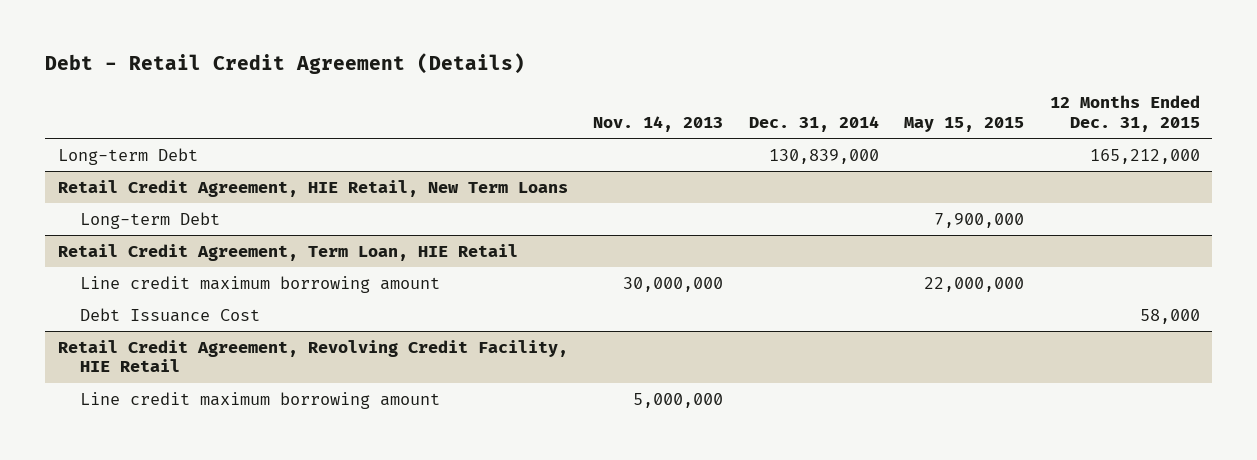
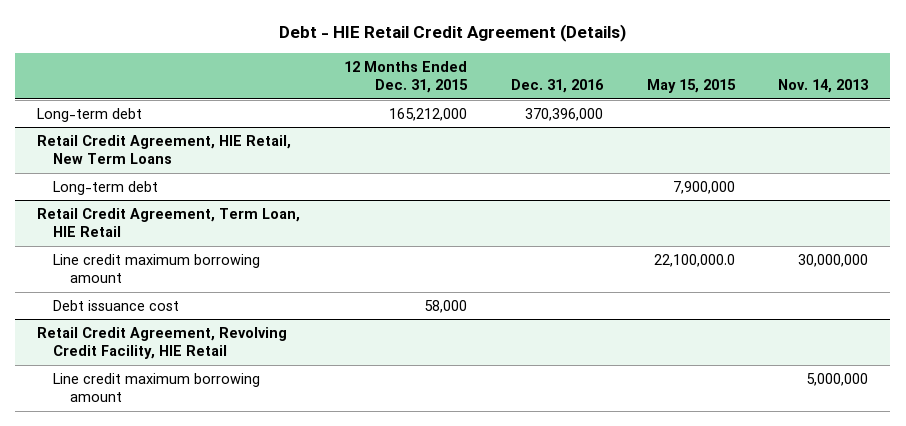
[44,53,525,75] Debt - Retail Credit Agreement (Details) -> [278,24,626,43] Debt - HIE Retail Credit Agreement (Details)
[748,116,879,133] Dec. 31, 2014 -> none
none -> [510,79,604,94] Dec. 31, 2016
[57,147,198,165] Long-term Debt -> [37,107,143,122] Long-term debt
[79,211,220,229] Long-term Debt -> [53,180,159,195] Long-term debt
[924,276,1025,292] 22,000,000 -> [653,253,735,267] 22,100,000.0
[79,307,260,322] Debt Issuance Cost -> [53,299,180,311] Debt issuance cost

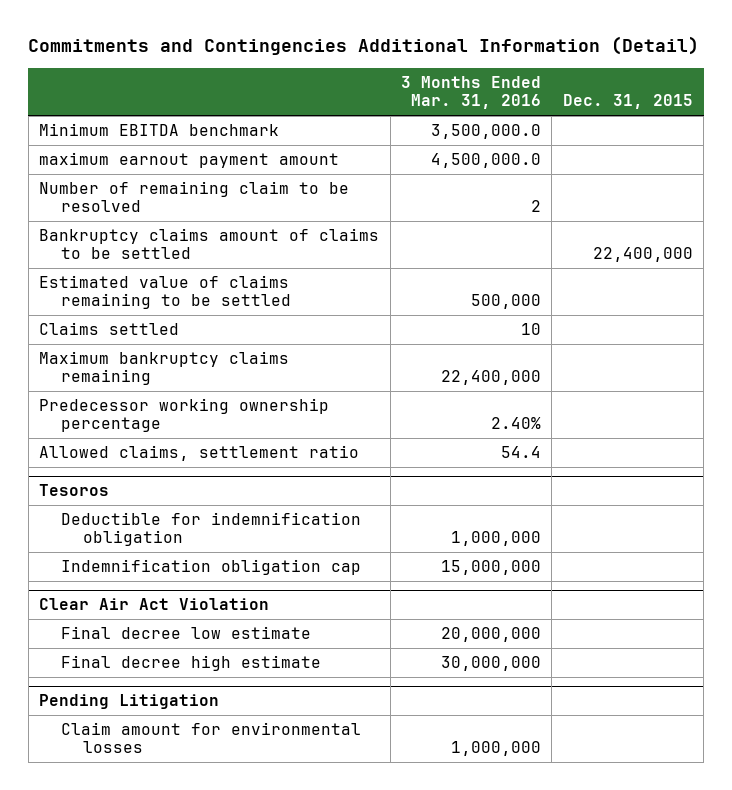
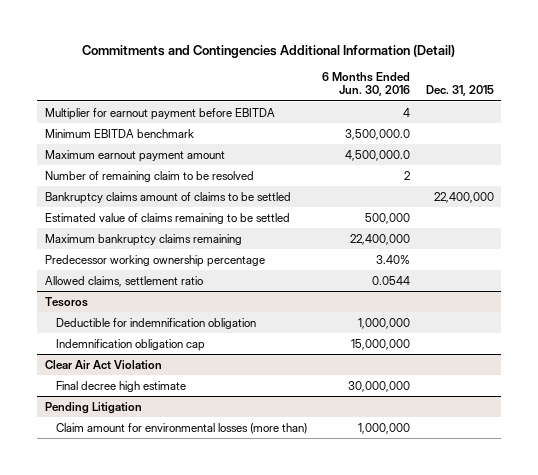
[401,75,542,109] 3 Months Ended Mar. 31, 2016 -> none
none -> [322,71,411,97] 6 Months Ended Jun. 30, 2016
none -> [44,107,275,120] Multiplier for earnout payment before EBITDA
[39,152,340,169] maximum earnout payment amount -> [44,149,225,162] Maximum earnout payment amount
[39,322,180,336] Claims settled -> none
[60,626,311,640] Final decree low estimate -> none
[60,722,361,754] Claim amount for environmental losses -> [56,422,308,434] Claim amount for environmental losses (more than)

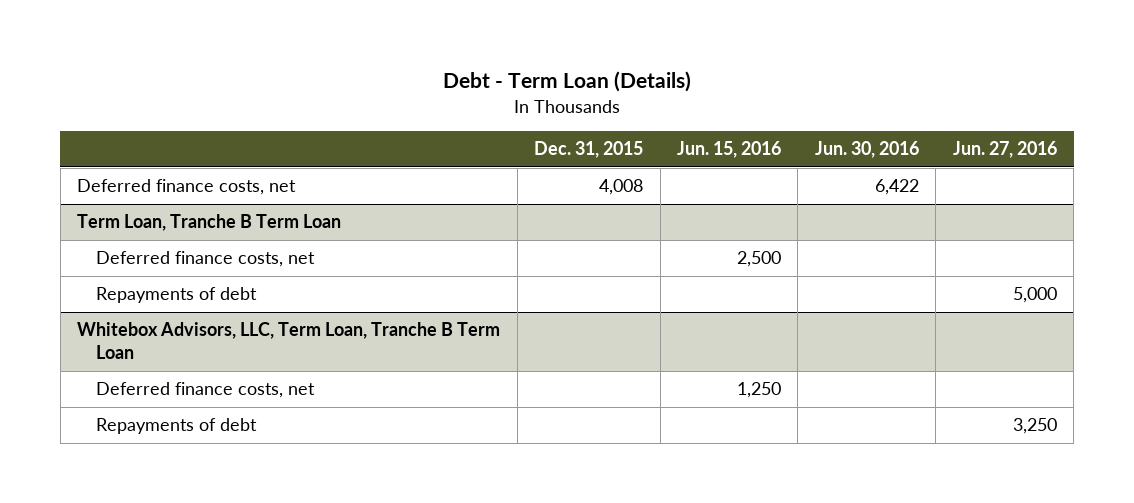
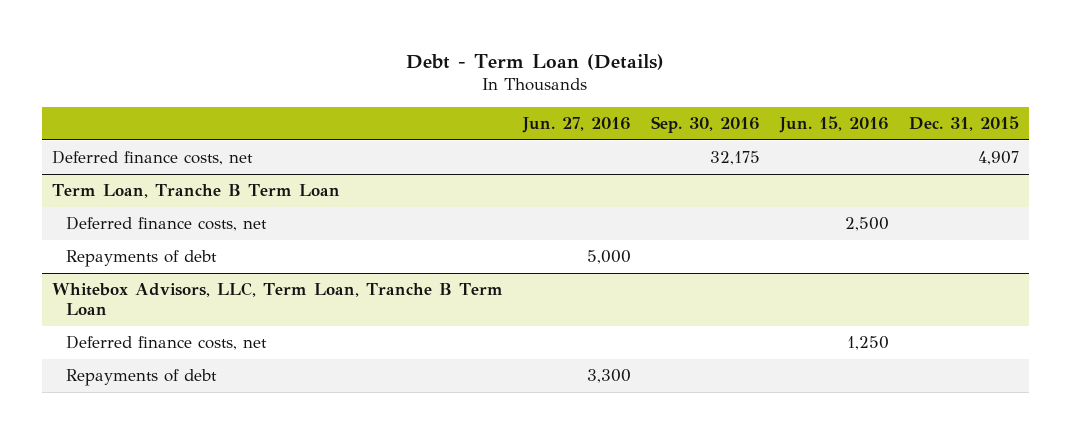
[814,141,919,159] Jun. 30, 2016 -> none
none -> [650,116,760,134] Sep. 30, 2016
[599,179,644,196] 4,008 -> [978,151,1020,166] 4,907
[1012,418,1057,435] 3,250 -> [586,369,631,384] 3,300

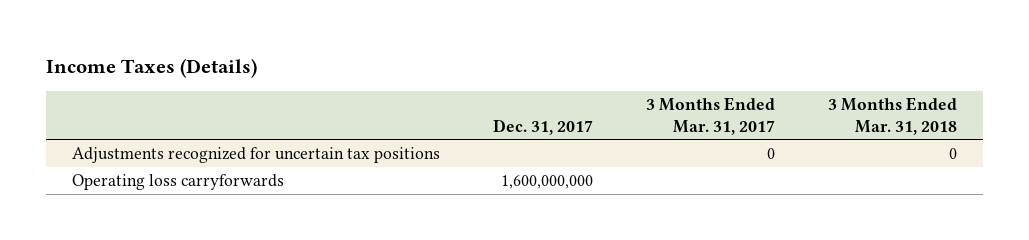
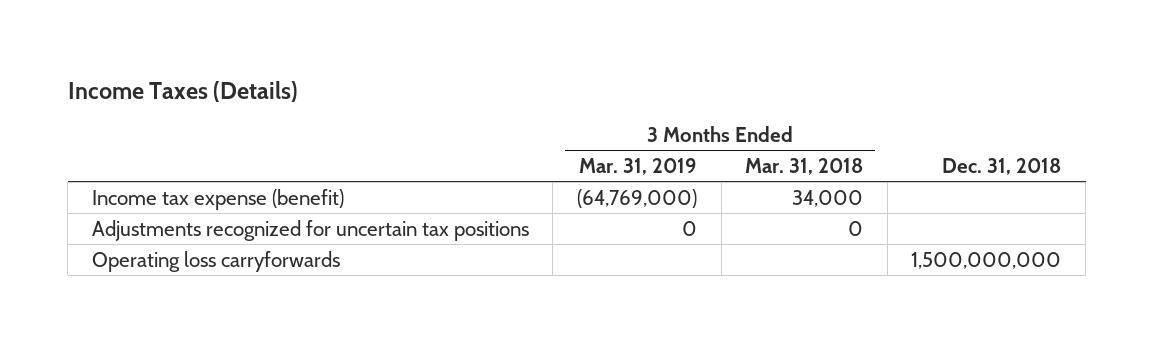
[493,118,594,135] Dec. 31, 2017 -> none
[645,97,775,135] 3 Months Ended Mar. 31, 2017 -> none
none -> [578,158,697,176] Mar. 31, 2019
none -> [942,158,1062,176] Dec. 31, 2018
none -> [91,188,344,210] Income tax expense (benefit)

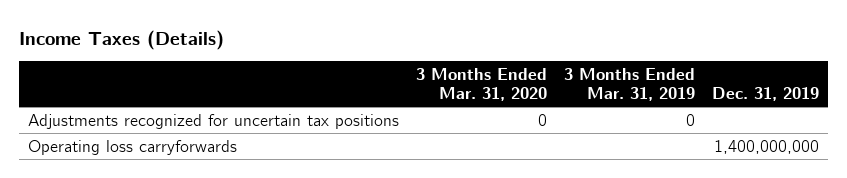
[745,158,864,176] Mar. 31, 2018 -> none
[942,158,1062,176] Dec. 31, 2018 -> none
none -> [415,67,547,102] 3 Months Ended Mar. 31, 2020
none -> [712,87,820,102] Dec. 31, 2019
[91,188,344,210] Income tax expense (benefit) -> none

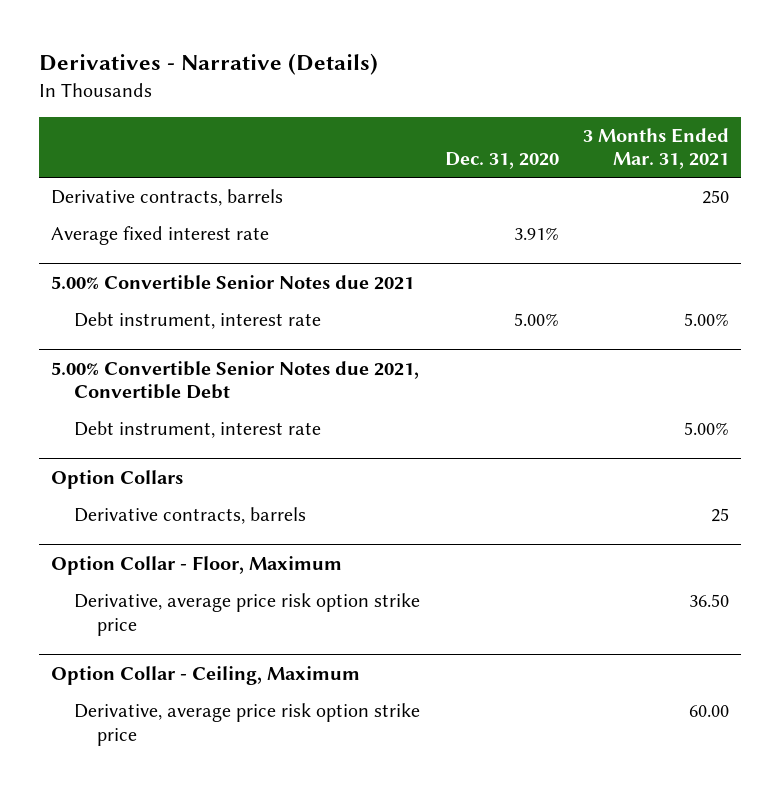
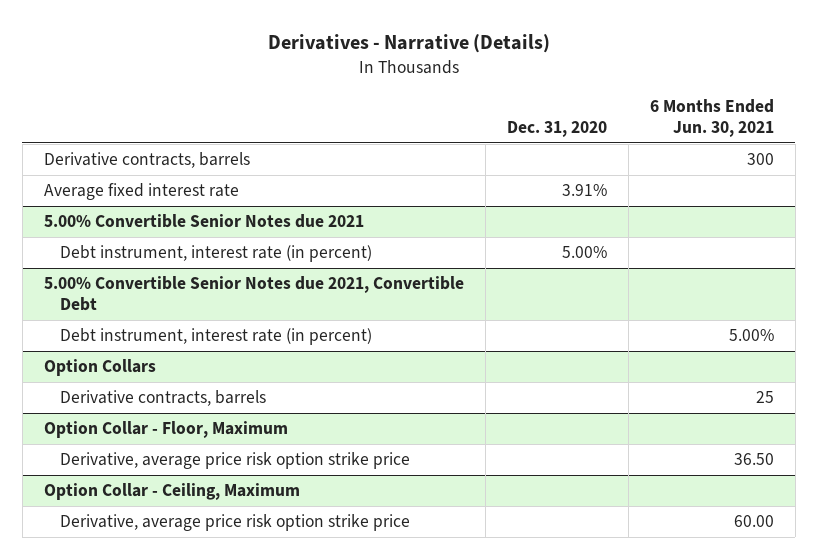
[583,127,730,170] 3 Months Ended Mar. 31, 2021 -> none
none -> [649,98,774,137] 6 Months Ended Jun. 30, 2021
[74,312,322,330] Debt instrument, interest rate -> [60,245,373,263] Debt instrument, interest rate (in percent)
[74,421,322,439] Debt instrument, interest rate -> [60,328,373,346] Debt instrument, interest rate (in percent)

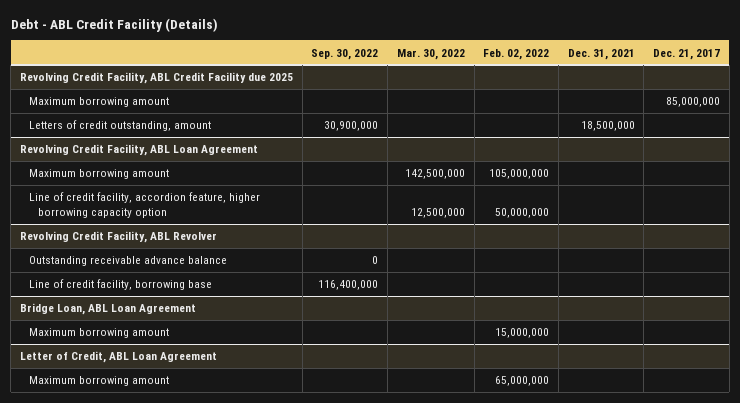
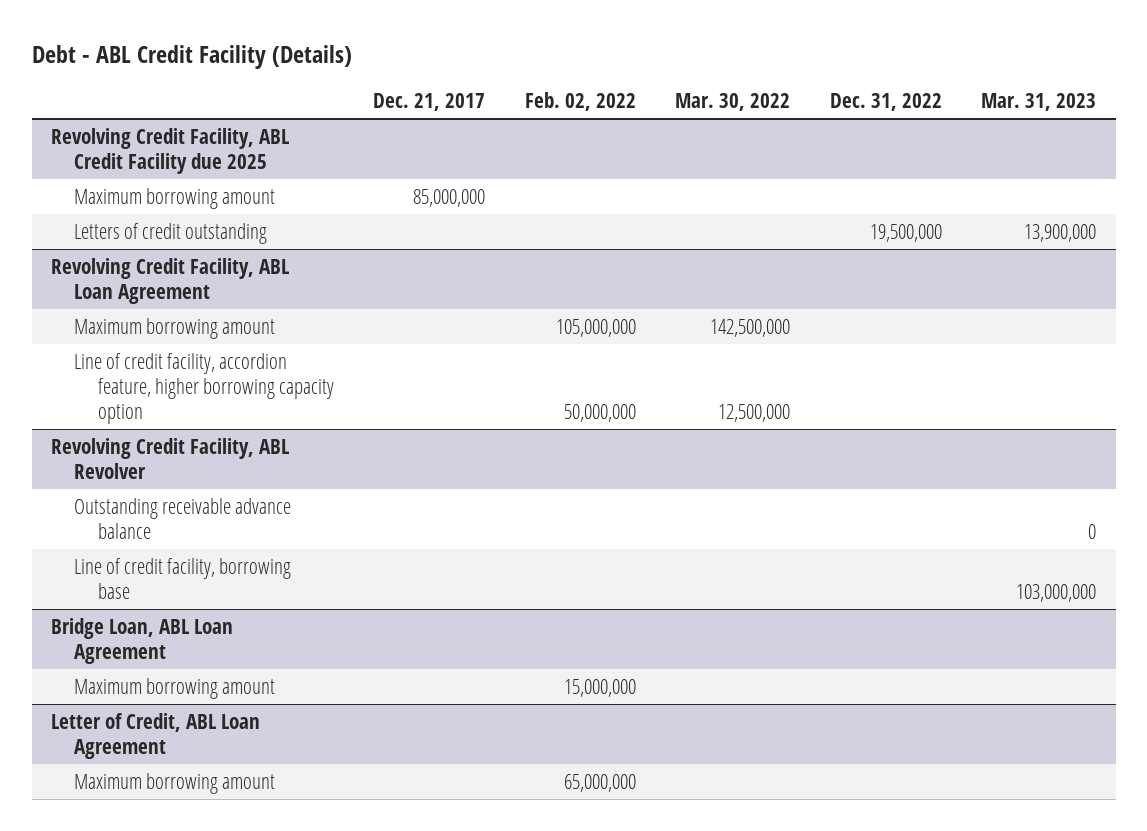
[311,48,379,60] Sep. 30, 2022 -> none
[567,48,635,60] Dec. 31, 2021 -> none
none -> [829,92,942,111] Dec. 31, 2022
none -> [981,92,1097,111] Mar. 31, 2023
[29,120,212,132] Letters of credit outstanding, amount -> [74,222,268,244] Letters of credit outstanding

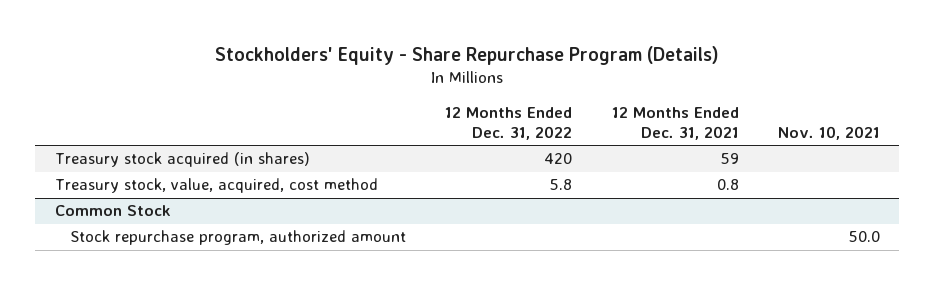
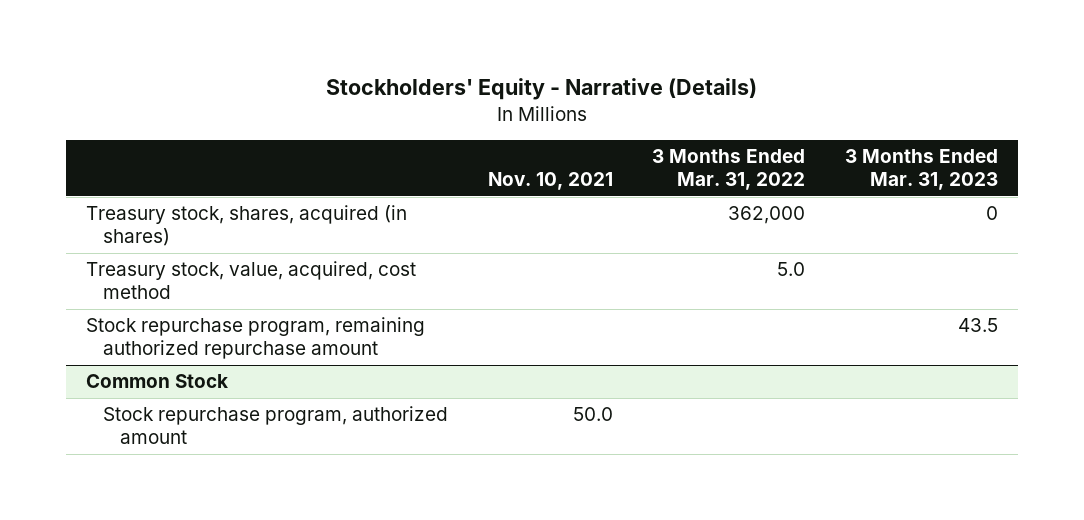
[215,45,720,65] Stockholders' Equity - Share Repurchase Program (Details) -> [325,78,757,101] Stockholders' Equity - Narrative (Details)
[445,106,573,140] 12 Months Ended Dec. 31, 2022 -> none
[611,106,739,140] 12 Months Ended Dec. 31, 2021 -> none
none -> [652,149,806,191] 3 Months Ended Mar. 31, 2022
none -> [844,149,998,191] 3 Months Ended Mar. 31, 2023
[55,152,311,168] Treasury stock acquired (in shares) -> [85,205,407,247] Treasury stock, shares, acquired (in shares)
none -> [85,317,425,360] Stock repurchase program, remaining authorized repurchase amount

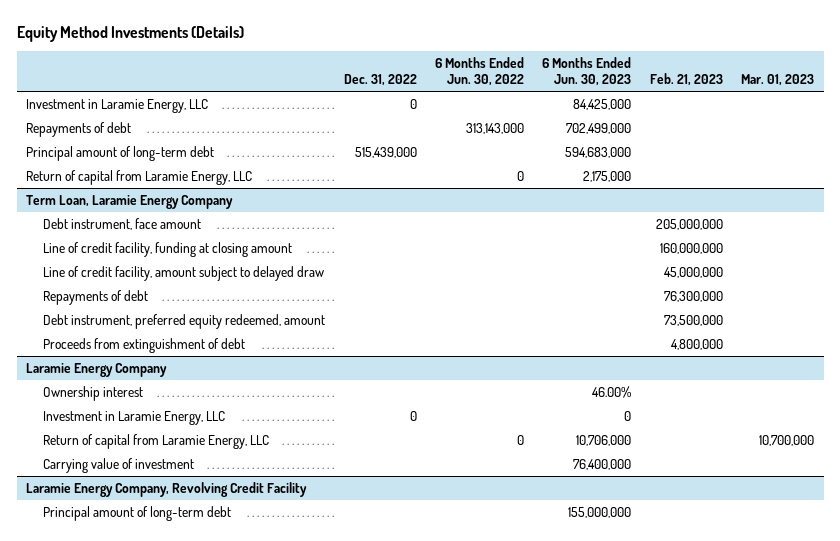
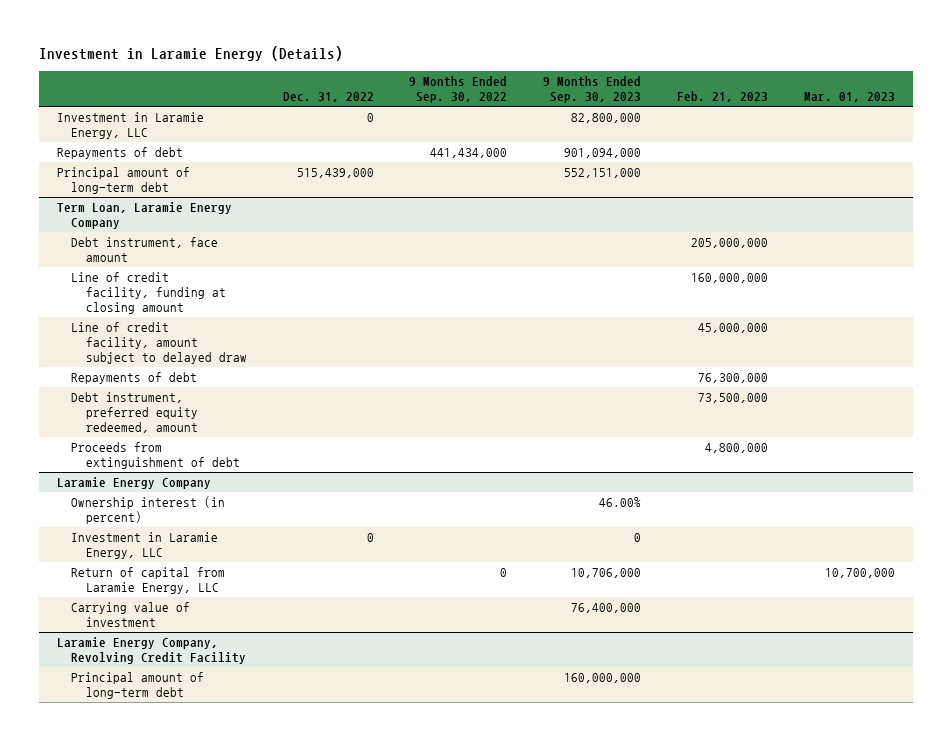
[16,25,244,42] Equity Method Investments (Details) -> [38,46,343,62] Investment in Laramie Energy (Details)
[435,57,525,87] 6 Months Ended Jun. 30, 2022 -> none
[542,57,632,87] 6 Months Ended Jun. 30, 2023 -> none
none -> [409,76,508,104] 9 Months Ended Sep. 30, 2022
none -> [543,76,642,104] 9 Months Ended Sep. 30, 2023
[25,170,252,186] Return of capital from Laramie Energy, LLC -> none
[43,386,144,402] Ownership interest -> [71,495,226,525] Ownership interest (in percent)

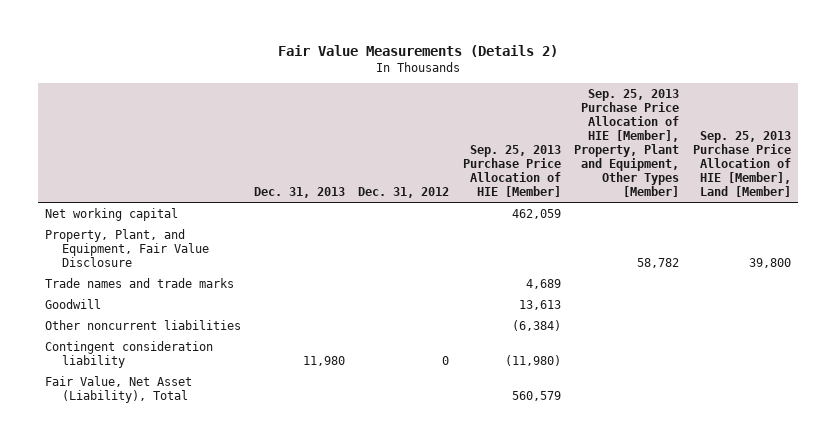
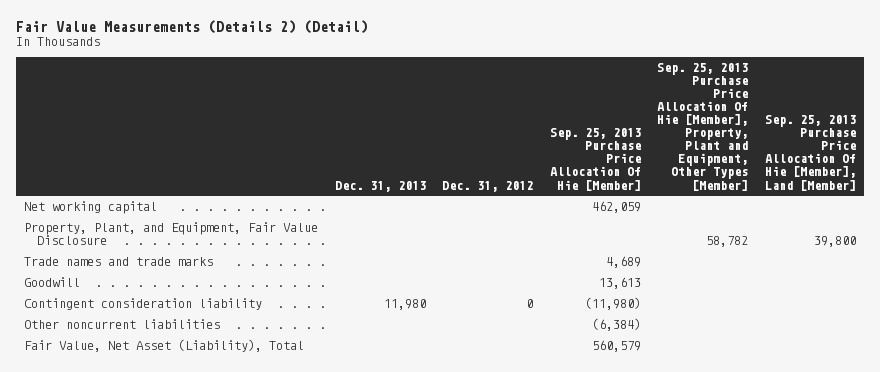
[277,45,558,58] Fair Value Measurements (Details 2) -> [15,20,368,35] Fair Value Measurements (Details 2) (Detail)
[462,145,561,198] Sep. 25, 2013 Purchase Price Allocation of HIE [Member] -> none
[574,89,680,198] Sep. 25, 2013 Purchase Price Allocation of HIE [Member], Property, Plant and Equipment, Other Types [Member] -> none
[692,131,791,198] Sep. 25, 2013 Purchase Price Allocation of HIE [Member], Land [Member] -> none
none -> [549,128,641,191] Sep. 25, 2013 Purchase Price Allocation Of Hie [Member]
none -> [657,63,749,191] Sep. 25, 2013 Purchase Price Allocation Of Hie [Member], Property, Plant and Equipment, Other Types [Member]
none -> [764,115,856,191] Sep. 25, 2013 Purchase Price Allocation Of Hie [Member], Land [Member]
[44,319,241,330] Other noncurrent liabilities -> [24,319,221,330] Other noncurrent liabilities

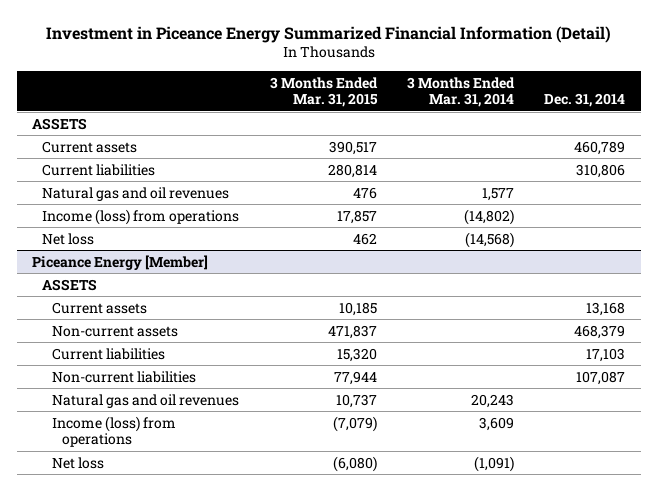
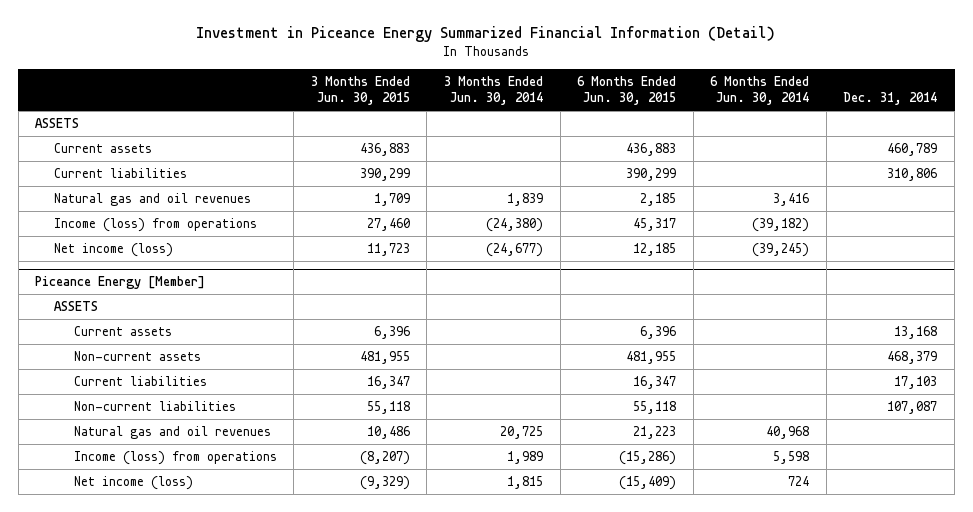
[269,76,378,108] 3 Months Ended Mar. 31, 2015 -> none
[406,76,515,108] 3 Months Ended Mar. 31, 2014 -> none
none -> [310,76,410,106] 3 Months Ended Jun. 30, 2015
none -> [443,76,543,106] 3 Months Ended Jun. 30, 2014
none -> [577,76,677,106] 6 Months Ended Jun. 30, 2015
none -> [710,76,810,106] 6 Months Ended Jun. 30, 2014
[42,232,95,245] Net loss -> [54,242,174,257] Net income (loss)
[52,456,105,469] Net loss -> [73,475,193,490] Net income (loss)

